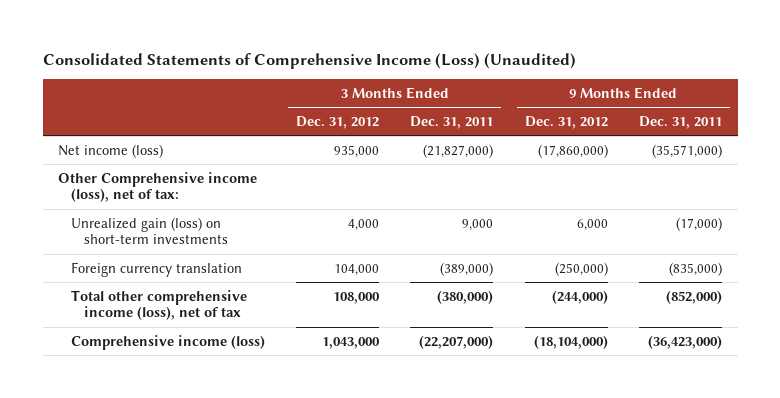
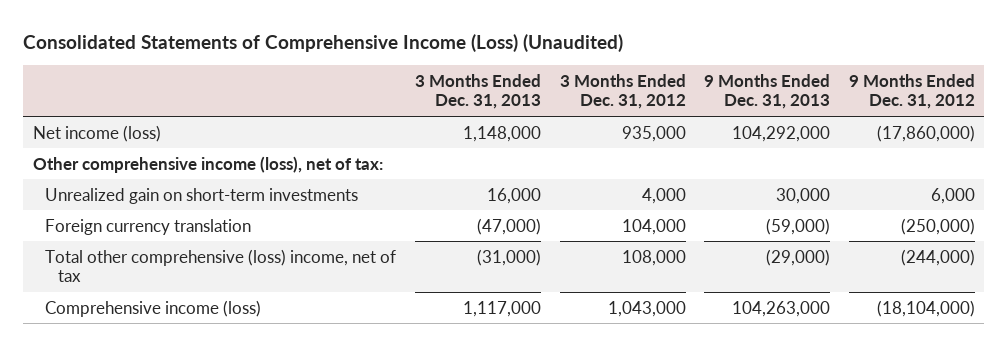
[410,115,494,129] Dec. 31, 2011 -> none
[638,115,722,129] Dec. 31, 2011 -> none
none -> [414,73,541,110] 3 Months Ended Dec. 31, 2013
none -> [704,73,831,110] 9 Months Ended Dec. 31, 2013
[58,171,258,203] Other Comprehensive income (loss), net of tax: -> [32,155,383,173] Other comprehensive income (loss), net of tax:
[70,216,228,245] Unrealized gain (loss) on short-term investments -> [45,187,359,204] Unrealized gain on short-term investments
[70,289,247,321] Total other comprehensive income (loss), net of tax -> [45,248,397,283] Total other comprehensive (loss) income, net of tax

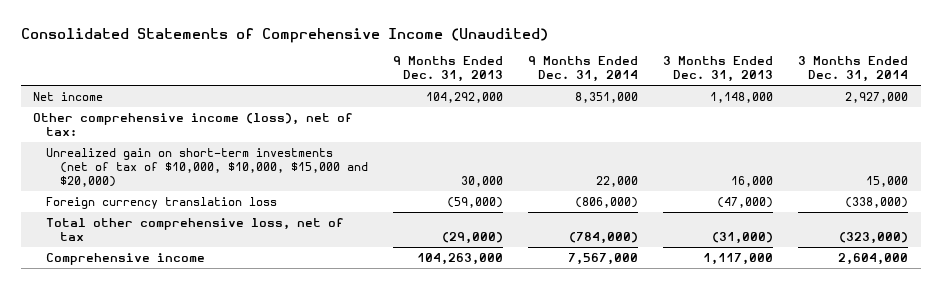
[23,33,624,52] Consolidated Statements of Comprehensive Income (Loss) (Unaudited) -> [20,27,548,43] Consolidated Statements of Comprehensive Income (Unaudited)
[559,73,686,110] 3 Months Ended Dec. 31, 2012 -> none
[849,73,976,110] 9 Months Ended Dec. 31, 2012 -> none
none -> [527,56,638,83] 9 Months Ended Dec. 31, 2014
none -> [798,56,909,83] 3 Months Ended Dec. 31, 2014
[32,124,161,142] Net income (loss) -> [33,91,104,101] Net income
[45,187,359,204] Unrealized gain on short-term investments -> [46,147,368,188] Unrealized gain on short-term investments (net of tax of $10,000, $10,000, $15,000 and $20,000)
[45,218,252,235] Foreign currency translation -> [46,196,278,209] Foreign currency translation loss
[45,248,397,283] Total other comprehensive (loss) income, net of tax -> [46,217,345,241] Total other comprehensive loss, net of tax
[45,299,262,317] Comprehensive income (loss) -> [46,252,206,265] Comprehensive income

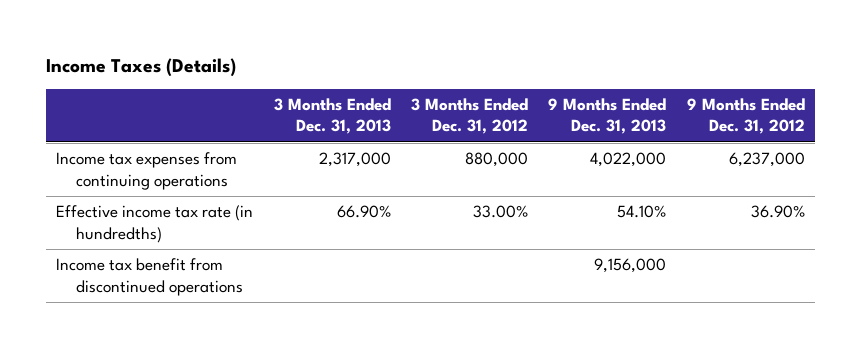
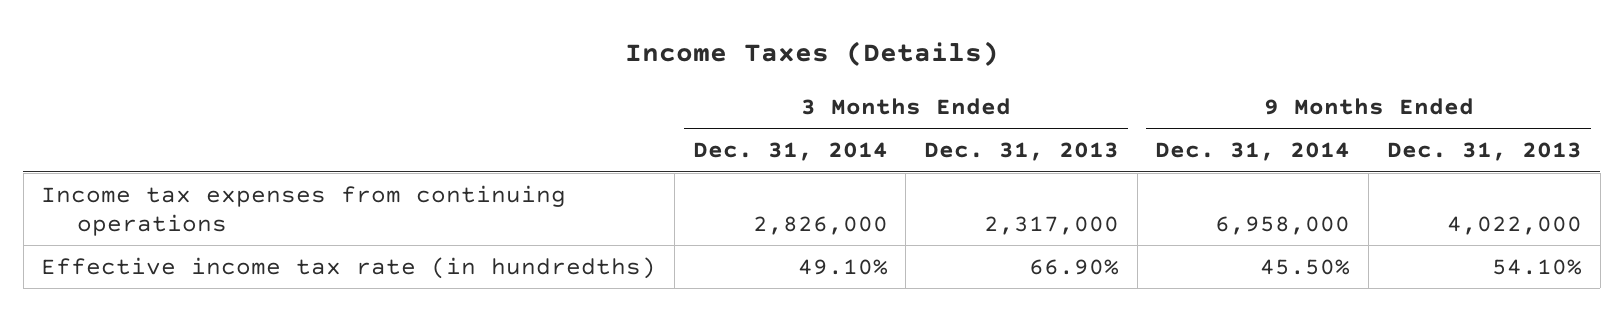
[410,98,528,135] 3 Months Ended Dec. 31, 2012 -> none
[686,98,805,135] 9 Months Ended Dec. 31, 2012 -> none
none -> [692,142,888,162] Dec. 31, 2014
none -> [1155,142,1351,162] Dec. 31, 2014
[56,258,244,296] Income tax benefit from discontinued operations -> none

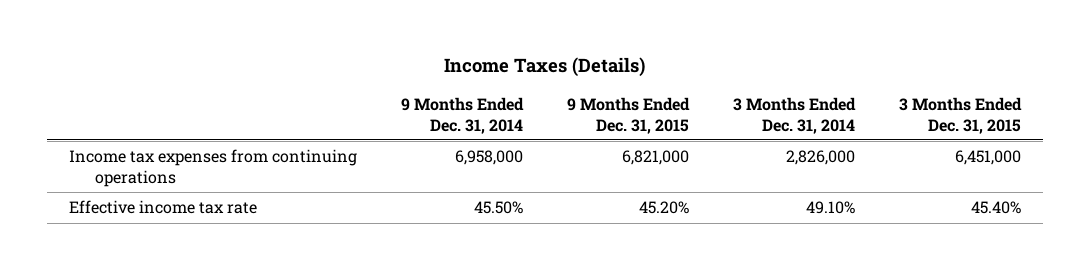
[924,142,1120,162] Dec. 31, 2013 -> none
[1386,142,1582,162] Dec. 31, 2013 -> none
none -> [567,96,691,134] 9 Months Ended Dec. 31, 2015
none -> [898,96,1022,134] 3 Months Ended Dec. 31, 2015
[41,256,657,279] Effective income tax rate (in hundredths) -> [69,200,258,215] Effective income tax rate

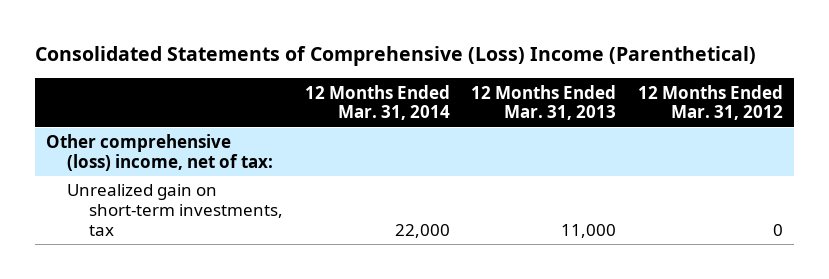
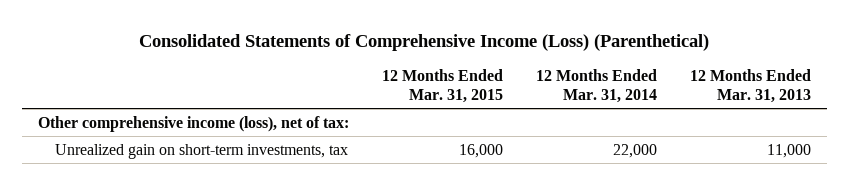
[35,46,757,67] Consolidated Statements of Comprehensive (Loss) Income (Parenthetical) -> [139,33,710,51] Consolidated Statements of Comprehensive Income (Loss) (Parenthetical)
[637,84,783,121] 12 Months Ended Mar. 31, 2012 -> none
none -> [381,69,503,104] 12 Months Ended Mar. 31, 2015
[45,134,274,172] Other comprehensive (loss) income, net of tax: -> [38,115,350,132] Other comprehensive income (loss), net of tax:

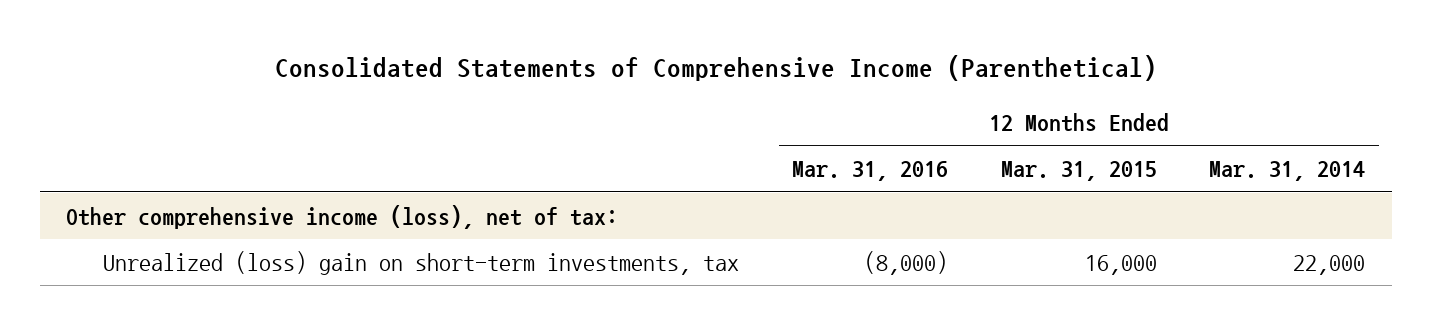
[139,33,710,51] Consolidated Statements of Comprehensive Income (Loss) (Parenthetical) -> [274,55,1157,82] Consolidated Statements of Comprehensive Income (Parenthetical)
[689,69,811,104] 12 Months Ended Mar. 31, 2013 -> none
none -> [791,161,948,182] Mar. 31, 2016
[55,143,349,159] Unrealized gain on short-term investments, tax -> [103,250,740,275] Unrealized (loss) gain on short-term investments, tax

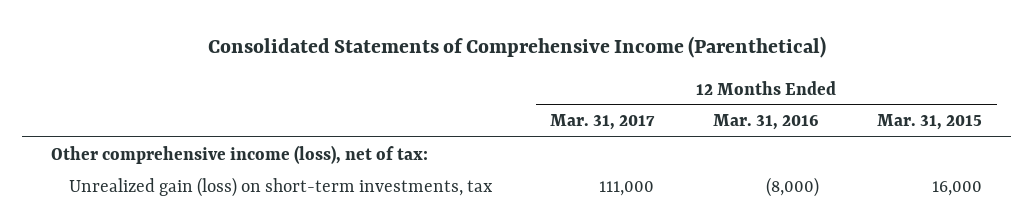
[1209,161,1366,182] Mar. 31, 2014 -> none
none -> [550,114,656,131] Mar. 31, 2017
[103,250,740,275] Unrealized (loss) gain on short-term investments, tax -> [68,176,493,197] Unrealized gain (loss) on short-term investments, tax

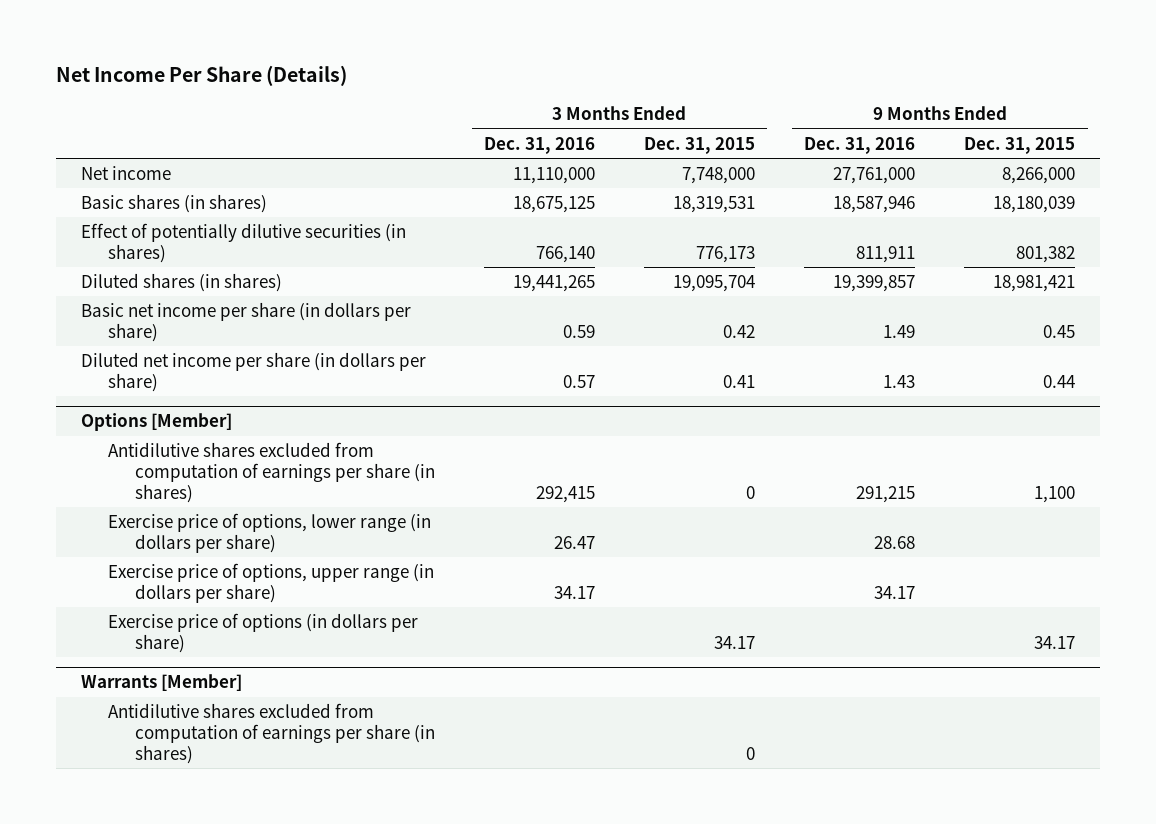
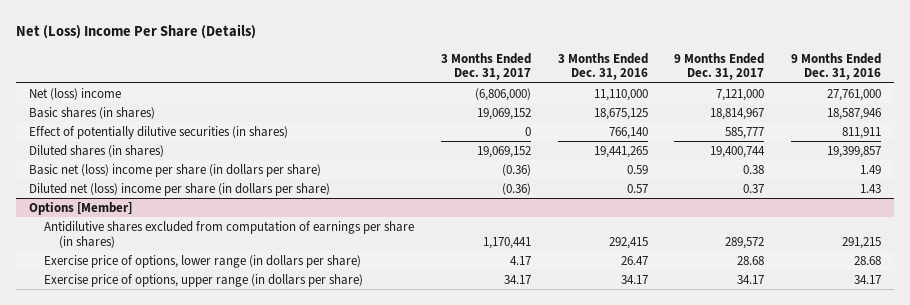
[56,65,348,87] Net Income Per Share (Details) -> [16,23,257,39] Net (Loss) Income Per Share (Details)
[643,136,755,154] Dec. 31, 2015 -> none
[964,136,1076,154] Dec. 31, 2015 -> none
none -> [440,52,531,81] 3 Months Ended Dec. 31, 2017
none -> [674,52,765,81] 9 Months Ended Dec. 31, 2017
[80,165,171,180] Net income -> [29,87,122,100] Net (loss) income
[80,301,411,342] Basic net income per share (in dollars per share) -> [29,163,322,177] Basic net (loss) income per share (in dollars per share)
[80,351,426,392] Diluted net income per share (in dollars per share) -> [29,182,331,196] Diluted net (loss) income per share (in dollars per share)
[107,612,418,653] Exercise price of options (in dollars per share) -> none
[80,674,242,692] Warrants [Member] -> none
[107,702,435,764] Antidilutive shares excluded from computation of earnings per share (in shares) -> none

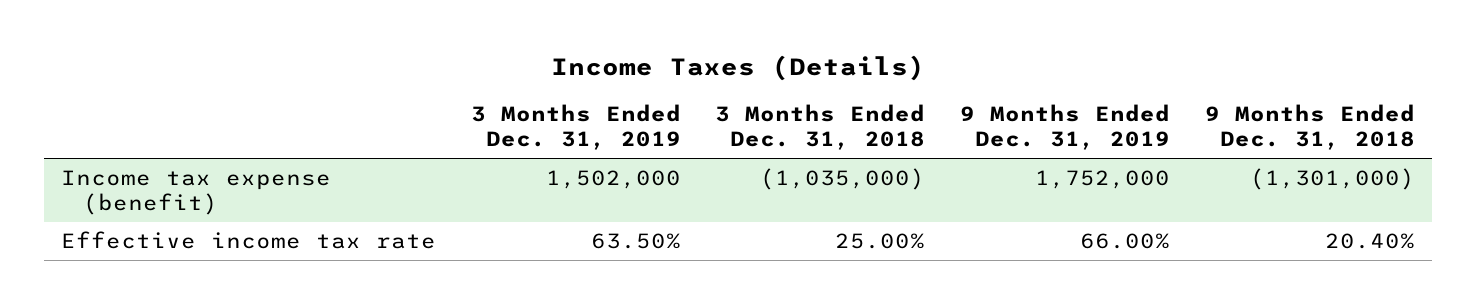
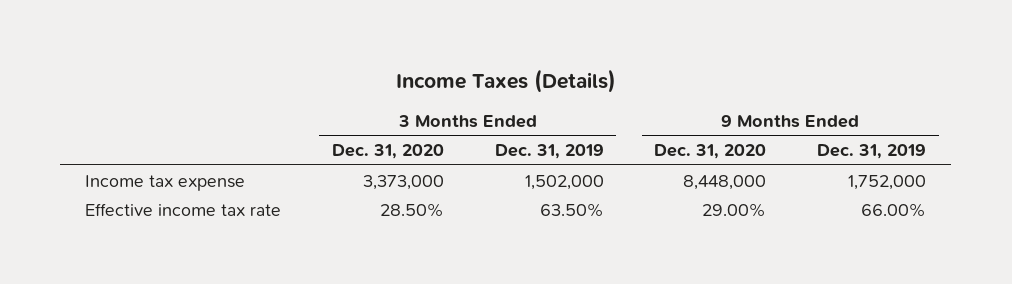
[715,104,926,151] 3 Months Ended Dec. 31, 2018 -> none
[1204,104,1415,151] 9 Months Ended Dec. 31, 2018 -> none
none -> [332,144,445,160] Dec. 31, 2020
none -> [654,144,767,160] Dec. 31, 2020
[61,169,332,215] Income tax expense (benefit) -> [85,174,246,191] Income tax expense

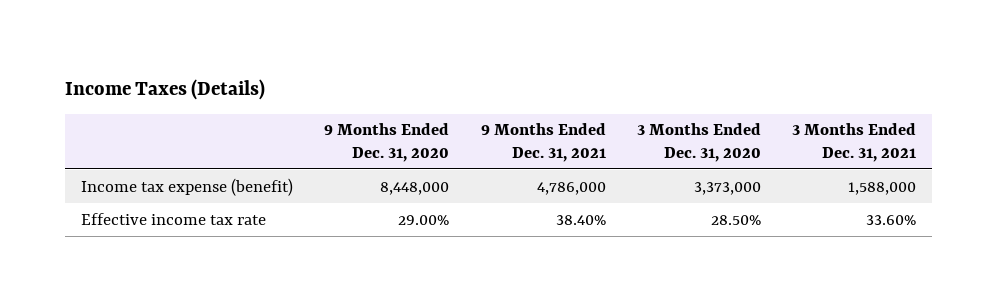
[494,144,604,160] Dec. 31, 2019 -> none
[817,144,927,160] Dec. 31, 2019 -> none
none -> [480,123,606,162] 9 Months Ended Dec. 31, 2021
none -> [792,123,917,162] 3 Months Ended Dec. 31, 2021
[85,174,246,191] Income tax expense -> [80,177,293,196] Income tax expense (benefit)

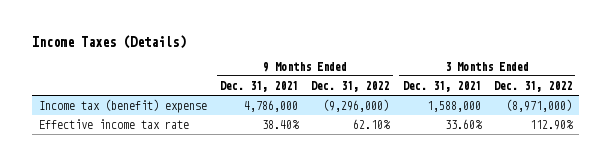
[324,123,450,162] 9 Months Ended Dec. 31, 2020 -> none
[636,123,761,162] 3 Months Ended Dec. 31, 2020 -> none
none -> [311,80,390,92] Dec. 31, 2022
none -> [494,80,573,92] Dec. 31, 2022
[80,177,293,196] Income tax expense (benefit) -> [38,99,207,114] Income tax (benefit) expense

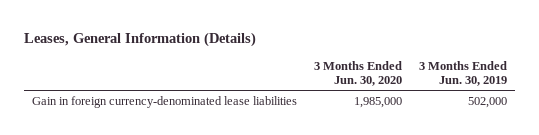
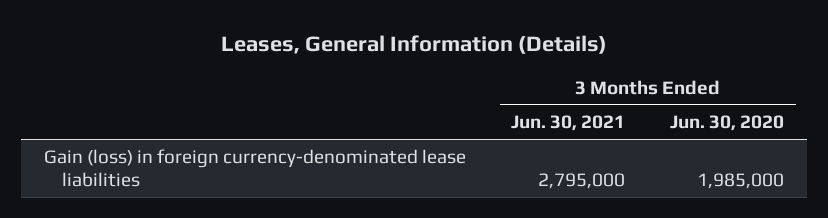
[418,60,507,87] 3 Months Ended Jun. 30, 2019 -> none
none -> [511,115,626,132] Jun. 30, 2021
[32,96,298,109] Gain in foreign currency-denominated lease liabilities -> [43,149,466,187] Gain (loss) in foreign currency-denominated lease liabilities

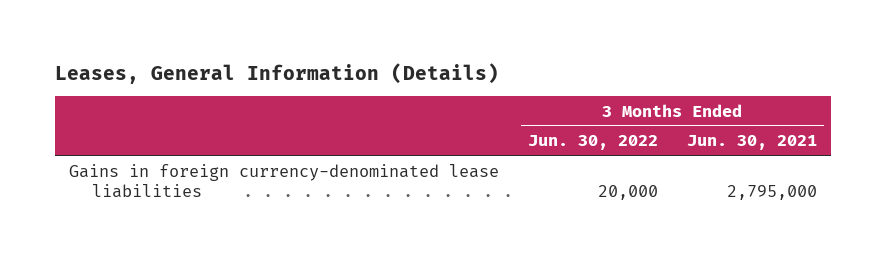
[670,115,785,132] Jun. 30, 2020 -> none
none -> [527,135,658,151] Jun. 30, 2022
[43,149,466,187] Gain (loss) in foreign currency-denominated lease liabilities -> [68,163,499,199] Gains in foreign currency-denominated lease liabilities

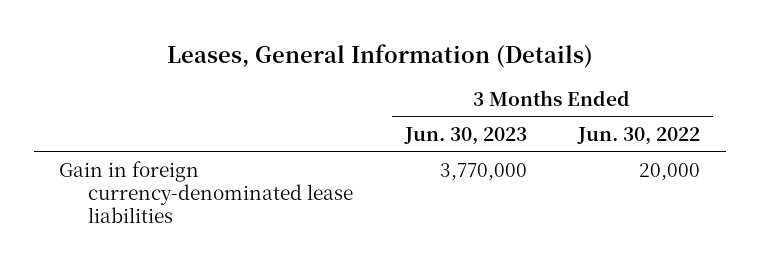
[686,135,817,151] Jun. 30, 2021 -> none
none -> [403,127,527,146] Jun. 30, 2023
[68,163,499,199] Gains in foreign currency-denominated lease liabilities -> [59,161,354,223] Gain in foreign currency-denominated lease liabilities

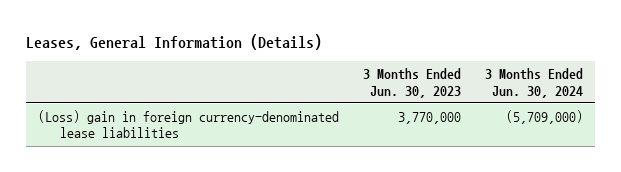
[577,127,701,146] Jun. 30, 2022 -> none
none -> [485,68,584,98] 3 Months Ended Jun. 30, 2024
[59,161,354,223] Gain in foreign currency-denominated lease liabilities -> [38,110,340,139] (Loss) gain in foreign currency-denominated lease liabilities

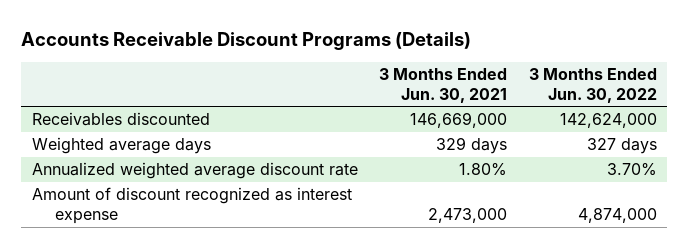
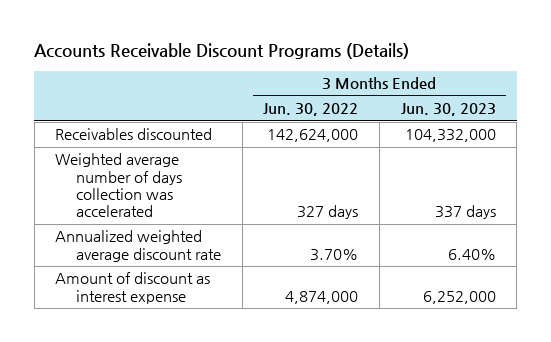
[379,68,508,103] 3 Months Ended Jun. 30, 2021 -> none
none -> [400,103,496,117] Jun. 30, 2023
[31,137,211,155] Weighted average days -> [55,153,182,218] Weighted average number of days collection was accelerated
[31,187,352,224] Amount of discount recognized as interest expense -> [55,272,211,304] Amount of discount as interest expense

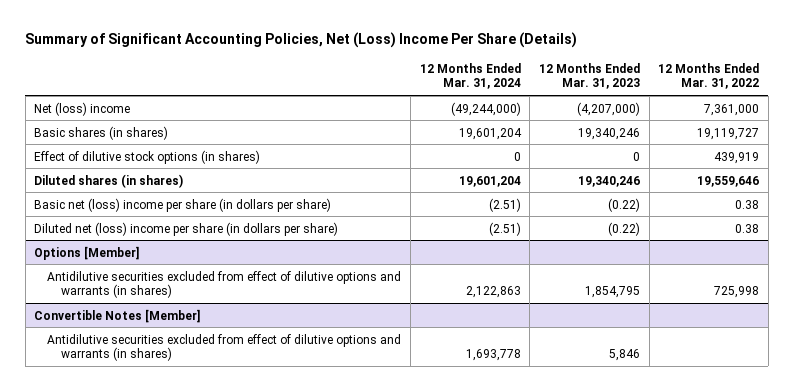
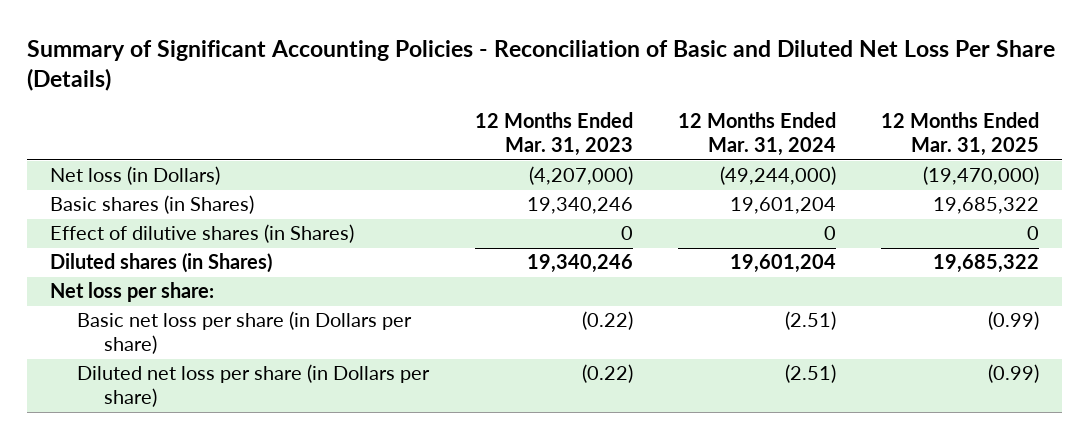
[25,32,578,49] Summary of Significant Accounting Policies, Net (Loss) Income Per Share (Details) -> [26,40,1055,92] Summary of Significant Accounting Policies - Reconciliation of Basic and Diluted Net Loss Per Share (Details)
[658,62,760,90] 12 Months Ended Mar. 31, 2022 -> none
none -> [881,112,1040,157] 12 Months Ended Mar. 31, 2025
[34,245,140,260] Options [Member] -> none
[47,270,402,299] Antidilutive securities excluded from effect of dilutive options and warrants (in shares) -> none
[34,308,201,323] Convertible Notes [Member] -> none
[47,333,402,362] Antidilutive securities excluded from effect of dilutive options and warrants (in shares) -> none
[34,101,131,116] Net (loss) income -> [49,166,220,186] Net loss (in Dollars)
[34,125,169,140] Basic shares (in shares) -> [49,195,254,215] Basic shares (in Shares)
[34,149,261,164] Effect of dilutive stock options (in shares) -> [49,224,354,244] Effect of dilutive shares (in Shares)
[34,173,184,188] Diluted shares (in shares) -> [49,253,272,274] Diluted shares (in Shares)
none -> [49,282,214,303] Net loss per share:
[34,197,332,212] Basic net (loss) income per share (in dollars per share) -> [77,311,413,355] Basic net loss per share (in Dollars per share)
[34,221,339,236] Diluted net (loss) income per share (in dollars per share) -> [77,364,431,408] Diluted net loss per share (in Dollars per share)

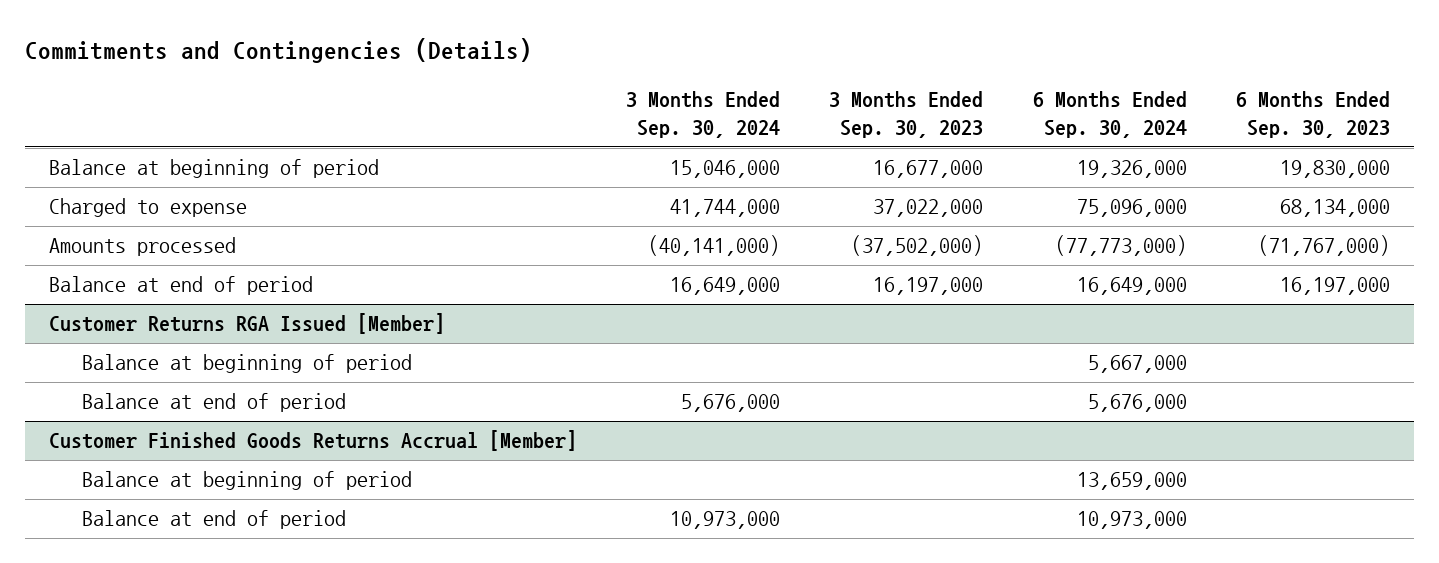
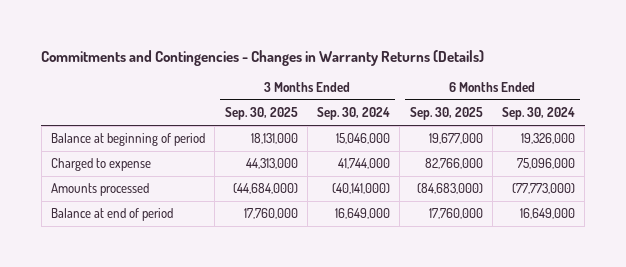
[24,38,532,64] Commitments and Contingencies (Details) -> [41,49,485,66] Commitments and Contingencies - Changes in Warranty Returns (Details)
[829,91,984,139] 3 Months Ended Sep. 30, 2023 -> none
[1235,91,1390,139] 6 Months Ended Sep. 30, 2023 -> none
none -> [224,107,298,121] Sep. 30, 2025
none -> [409,107,483,121] Sep. 30, 2025
[49,313,446,335] Customer Returns RGA Issued [Member] -> none
[82,354,413,374] Balance at beginning of period -> none
[82,393,347,413] Balance at end of period -> none
[49,430,578,452] Customer Finished Goods Returns Accrual [Member] -> none
[82,471,413,491] Balance at beginning of period -> none
[82,510,347,530] Balance at end of period -> none

